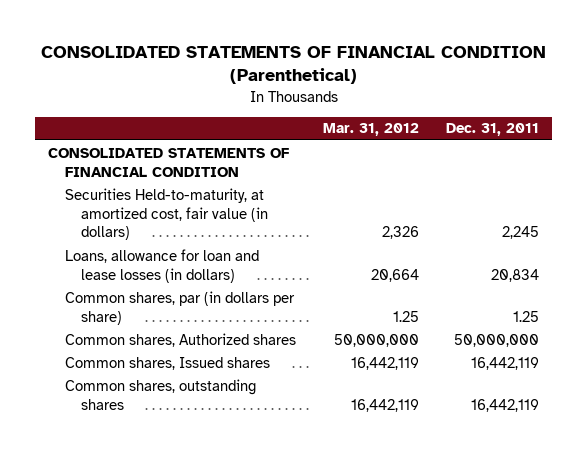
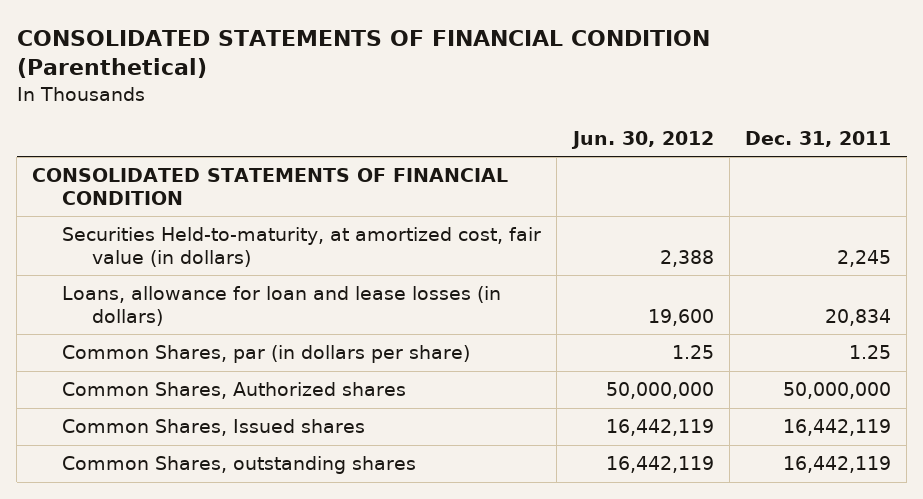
[322,123,419,137] Mar. 31, 2012 -> none
none -> [570,130,714,149] Jun. 30, 2012
[64,290,295,325] Common shares, par (in dollars per share) -> [62,345,471,364] Common Shares, par (in dollars per share)
[64,332,296,347] Common shares, Authorized shares -> [62,382,407,400] Common Shares, Authorized shares
[64,356,270,370] Common shares, Issued shares -> [62,419,366,437] Common Shares, Issued shares
[64,378,256,410] Common shares, outstanding shares -> [62,456,417,475] Common Shares, outstanding shares

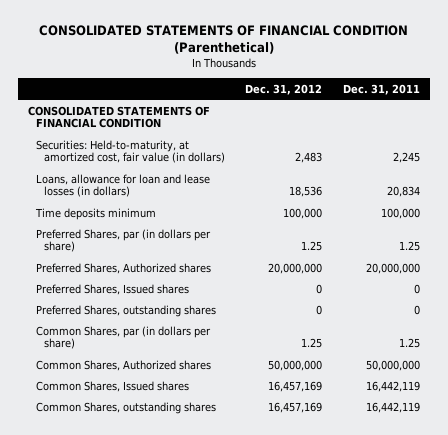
[570,130,714,149] Jun. 30, 2012 -> none
none -> [245,83,323,95] Dec. 31, 2012
[62,227,542,267] Securities Held-to-maturity, at amortized cost, fair value (in dollars) -> [35,139,225,164] Securities: Held-to-maturity, at amortized cost, fair value (in dollars)
none -> [34,207,156,220] Time deposits minimum
none -> [35,228,211,253] Preferred Shares, par (in dollars per share)
none -> [35,262,211,274] Preferred Shares, Authorized shares
none -> [35,283,189,295] Preferred Shares, Issued shares
none -> [35,304,216,317] Preferred Shares, outstanding shares

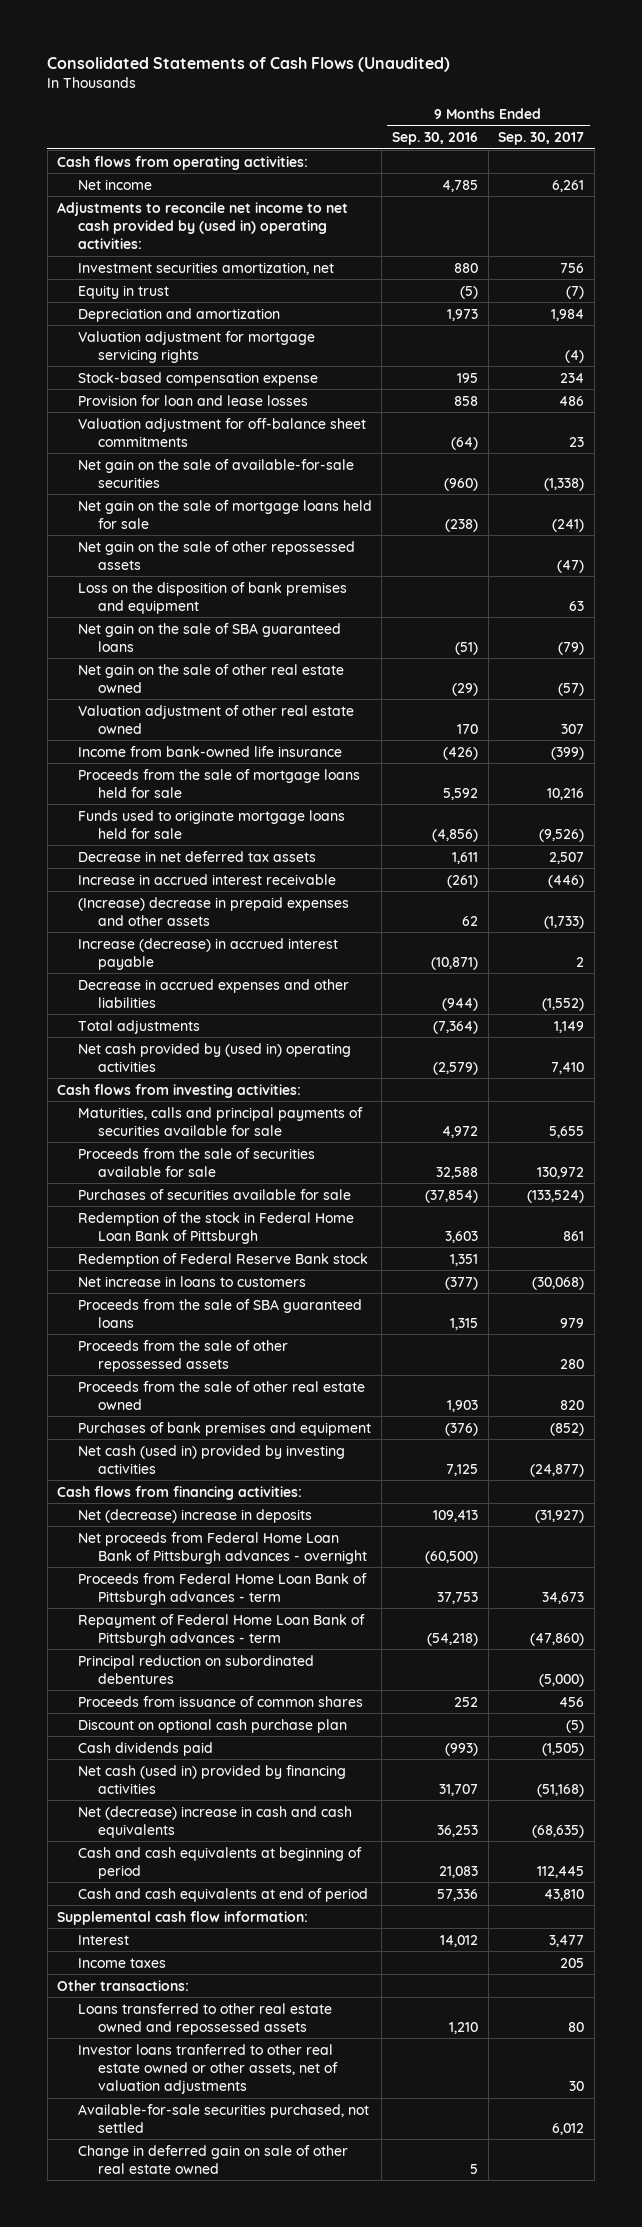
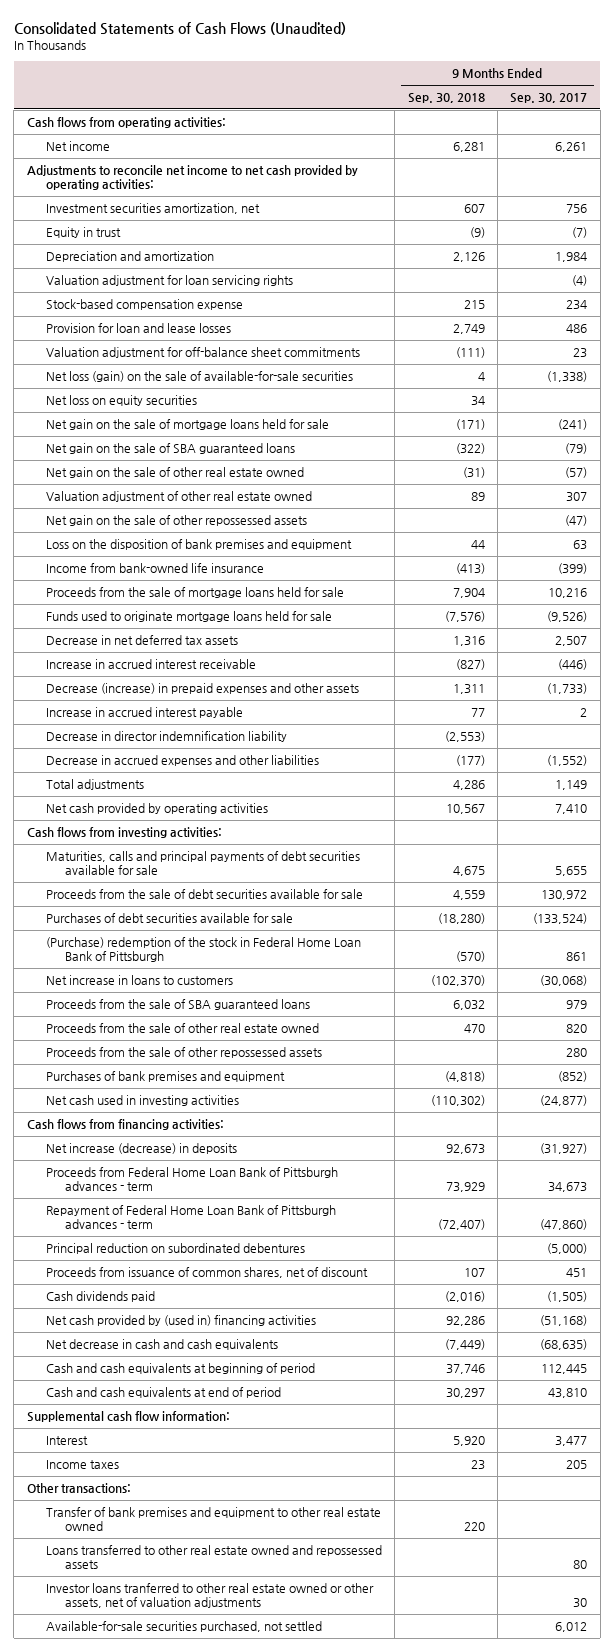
[392,131,479,145] Sep. 30, 2016 -> none
none -> [407,93,485,104] Sep. 30, 2018
[57,201,349,250] Adjustments to reconcile net income to net cash provided by (used in) operating activities: -> [26,165,358,191] Adjustments to reconcile net income to net cash provided by operating activities:
[77,330,315,363] Valuation adjustment for mortgage servicing rights -> [45,275,293,287] Valuation adjustment for loan servicing rights
[77,458,354,488] Net gain on the sale of available-for-sale securities -> [45,371,353,383] Net loss (gain) on the sale of available-for-sale securities
none -> [45,395,197,407] Net loss on equity securities
[77,540,355,570] Net gain on the sale of other repossessed assets -> [45,515,307,527] Net gain on the sale of other repossessed assets
[77,581,347,614] Loss on the disposition of bank premises and equipment -> [45,539,352,551] Loss on the disposition of bank premises and equipment
[77,896,349,926] (Increase) decrease in prepaid expenses and other assets -> [45,683,359,695] Decrease (increase) in prepaid expenses and other assets
[77,937,338,970] Increase (decrease) in accrued interest payable -> [45,707,243,719] Increase in accrued interest payable
none -> [45,731,287,743] Decrease in director indemnification liability
[77,1042,351,1072] Net cash provided by (used in) operating activities -> [45,803,268,815] Net cash provided by operating activities
[77,1252,368,1267] Redemption of Federal Reserve Bank stock -> none
[77,1106,363,1136] Maturities, calls and principal payments of securities available for sale -> [45,851,360,876] Maturities, calls and principal payments of debt securities available for sale
[77,1147,315,1177] Proceeds from the sale of securities available for sale -> [45,889,363,900] Proceeds from the sale of debt securities available for sale
[77,1188,351,1200] Purchases of securities available for sale -> [45,913,293,924] Purchases of debt securities available for sale
[77,1211,354,1244] Redemption of the stock in Federal Home Loan Bank of Pittsburgh -> [45,937,361,963] (Purchase) redemption of the stock in Federal Home Loan Bank of Pittsburgh
[77,1339,288,1372] Proceeds from the sale of other repossessed assets -> [45,1047,322,1059] Proceeds from the sale of other repossessed assets
[77,1444,345,1474] Net cash (used in) provided by investing activities -> [45,1095,239,1107] Net cash used in investing activities
[77,1531,367,1564] Net proceeds from Federal Home Loan Bank of Pittsburgh advances - overnight -> none
[77,1508,312,1523] Net (decrease) increase in deposits -> [45,1143,237,1155] Net increase (decrease) in deposits
[77,1718,347,1733] Discount on optional cash purchase plan -> none
[77,1695,363,1707] Proceeds from issuance of common shares -> [45,1267,368,1279] Proceeds from issuance of common shares, net of discount
[559,1696,585,1707] 456 -> [566,1268,588,1278] 451
[77,1764,346,1794] Net cash (used in) provided by financing activities -> [45,1315,316,1327] Net cash provided by (used in) financing activities
[77,1805,352,1838] Net (decrease) increase in cash and cash equivalents -> [45,1339,278,1351] Net decrease in cash and cash equivalents
none -> [45,1507,381,1532] Transfer of bank premises and equipment to other real estate owned
[77,2144,348,2174] Change in deferred gain on sale of other real estate owned -> none

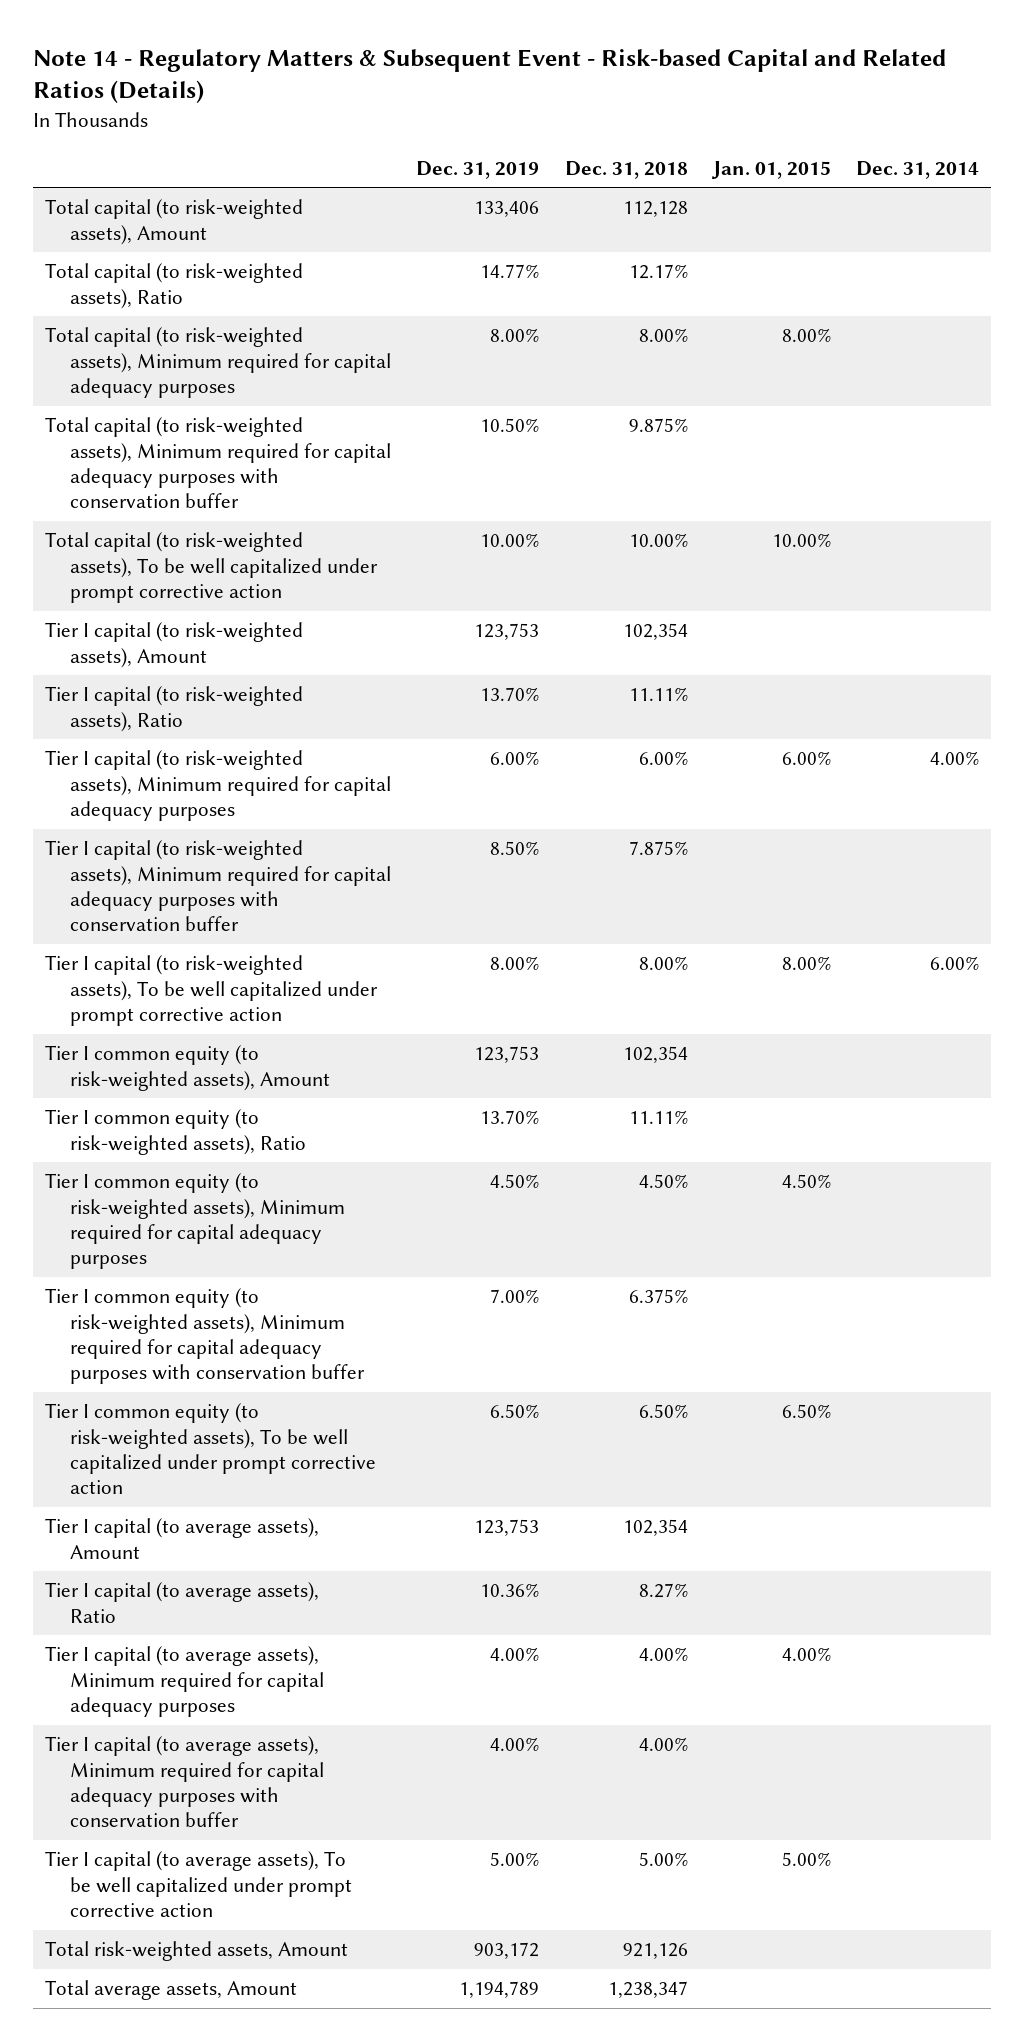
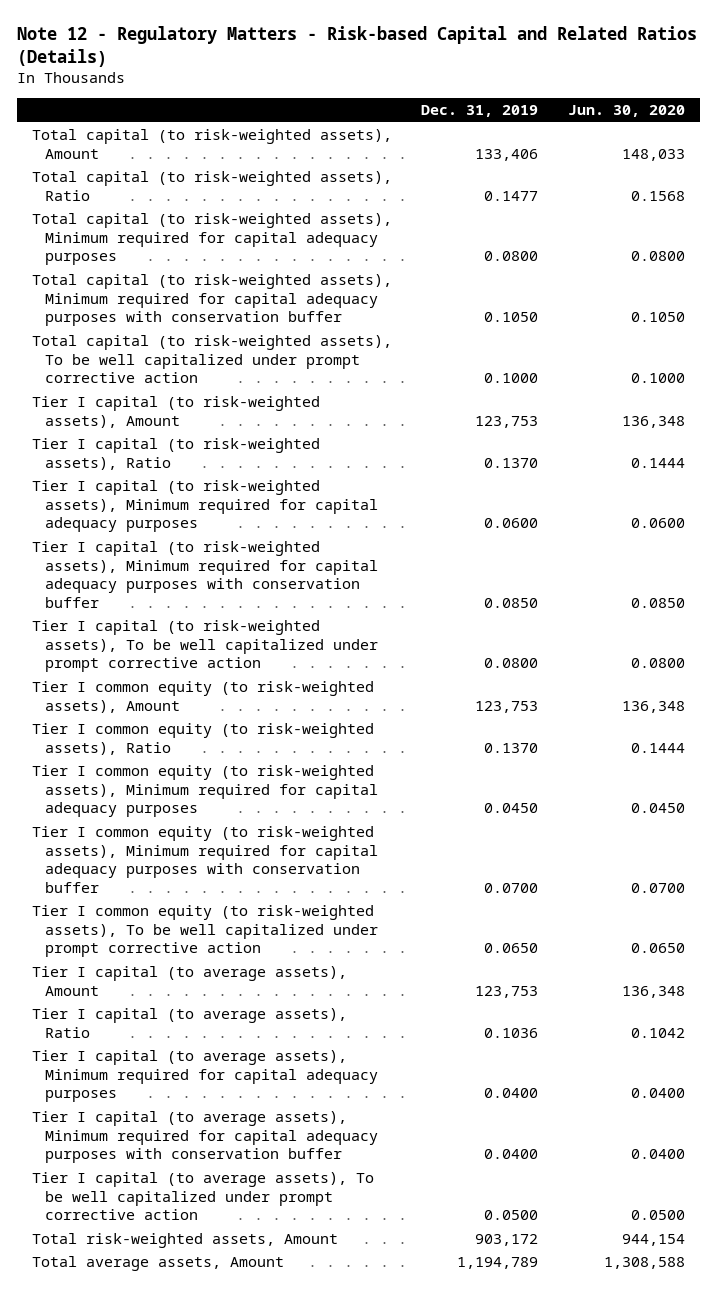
[32,48,946,104] Note 14 - Regulatory Matters & Subsequent Event - Risk-based Capital and Related Ratios (Details) -> [16,26,697,68] Note 12 - Regulatory Matters - Risk-based Capital and Related Ratios (Details)
[564,160,688,179] Dec. 31, 2018 -> none
[710,160,831,179] Jan. 01, 2015 -> none
[855,160,979,179] Dec. 31, 2014 -> none
none -> [568,105,686,118] Jun. 30, 2020
[480,264,540,279] 14.77% -> [484,190,539,201] 0.1477
[490,328,540,343] 8.00% -> [484,251,539,262] 0.0800
[480,418,540,433] 10.50% -> [484,312,539,323] 0.1050
[480,533,540,548] 10.00% -> [484,373,539,384] 0.1000
[480,687,540,702] 13.70% -> [484,457,539,468] 0.1370
[490,751,540,766] 6.00% -> [484,518,539,529] 0.0600
[490,841,540,856] 8.50% -> [484,597,539,608] 0.0850
[490,956,540,971] 8.00% -> [484,658,539,669] 0.0800
[480,1110,540,1125] 13.70% -> [484,742,539,753] 0.1370
[490,1174,540,1189] 4.50% -> [484,803,539,814] 0.0450
[490,1289,540,1304] 7.00% -> [484,882,539,893] 0.0700
[490,1404,540,1419] 6.50% -> [484,943,539,954] 0.0650
[480,1583,540,1598] 10.36% -> [484,1027,539,1038] 0.1036
[490,1647,540,1662] 4.00% -> [484,1088,539,1099] 0.0400
[490,1737,540,1752] 4.00% -> [484,1149,539,1160] 0.0400
[490,1852,540,1867] 5.00% -> [484,1210,539,1221] 0.0500

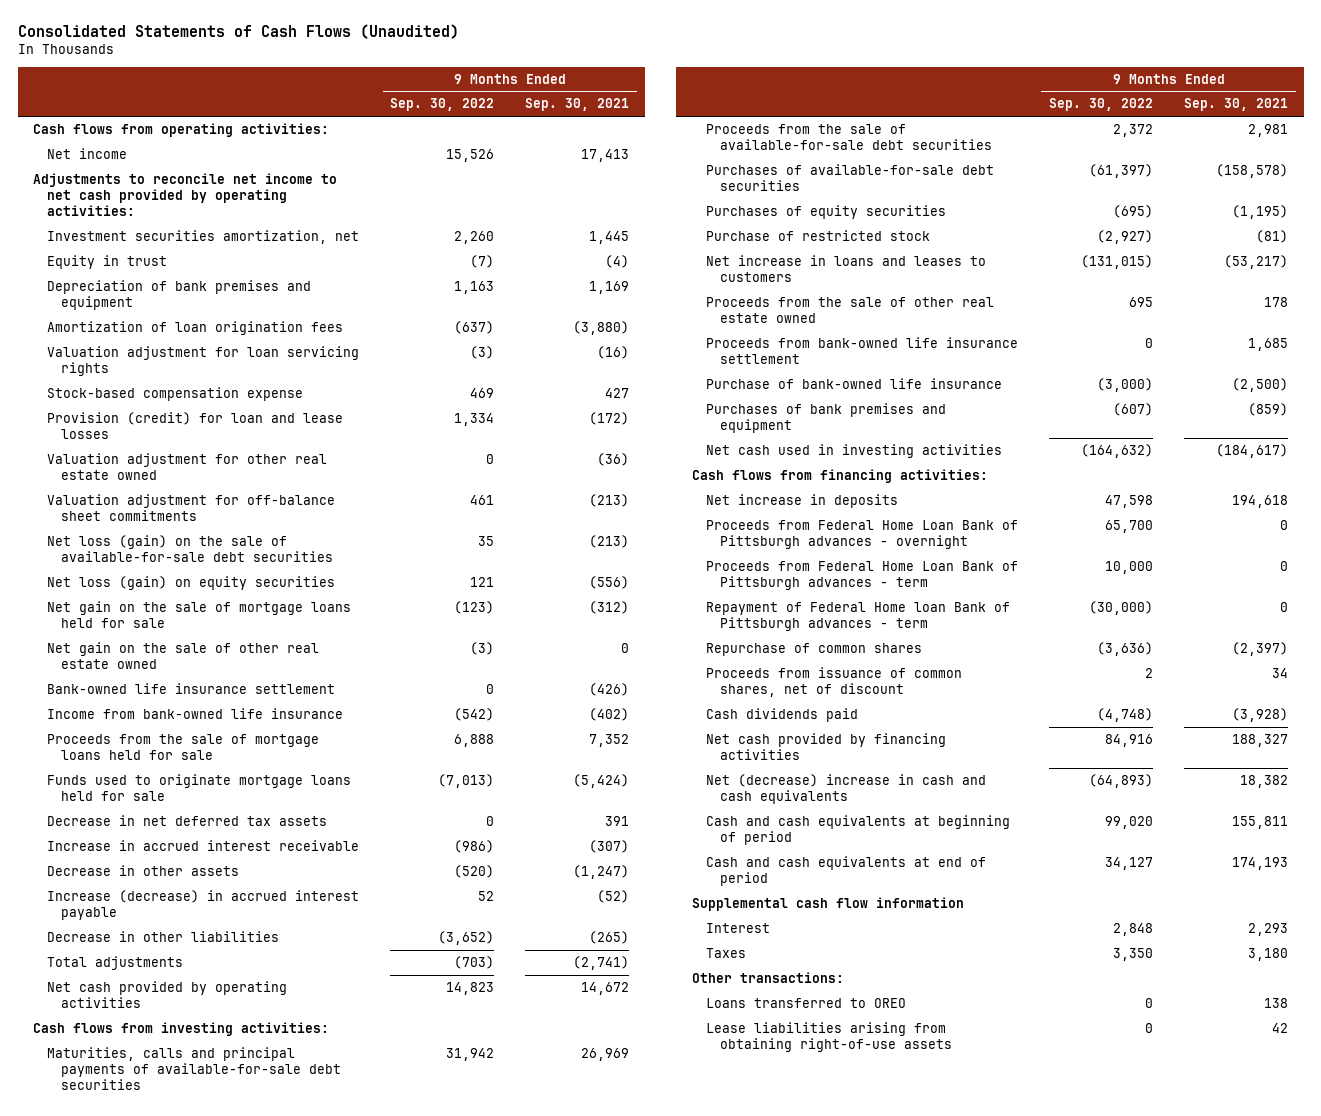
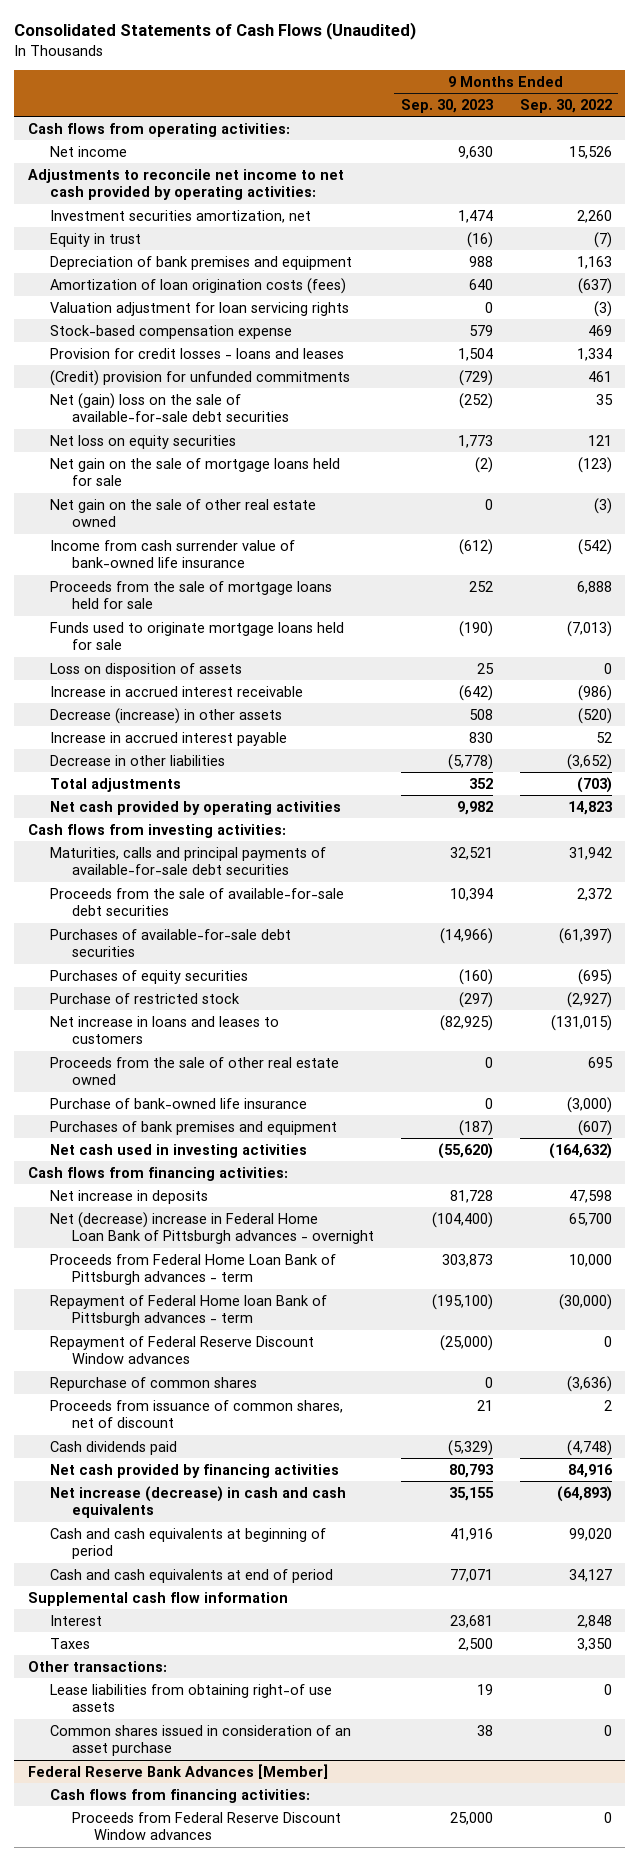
[525,98,630,112] Sep. 30, 2021 -> none
none -> [400,98,493,113] Sep. 30, 2023
[47,321,344,336] Amortization of loan origination fees -> [49,277,346,294] Amortization of loan origination costs (fees)
[47,453,328,481] Valuation adjustment for other real estate owned -> none
[47,412,344,440] Provision (credit) for loan and lease losses -> [49,347,344,359] Provision for credit losses - loans and leases
[47,494,336,522] Valuation adjustment for off-balance sheet commitments -> [49,369,350,386] (Credit) provision for unfunded commitments
[47,535,334,563] Net loss (gain) on the sale of available-for-sale debt securities -> [49,392,289,423] Net (gain) loss on the sale of available-for-sale debt securities
[47,576,336,591] Net loss (gain) on equity securities -> [49,434,236,449] Net loss on equity securities
[47,683,336,695] Bank-owned life insurance settlement -> none
[47,708,344,720] Income from bank-owned life insurance -> [49,539,295,569] Income from cash surrender value of bank-owned life insurance
[47,815,328,827] Decrease in net deferred tax assets -> none
none -> [49,662,242,677] Loss on disposition of assets
[47,865,240,877] Decrease in other assets -> [49,707,282,724] Decrease (increase) in other assets
[47,890,360,921] Increase (decrease) in accrued interest payable -> [49,731,287,746] Increase in accrued interest payable
[705,337,1018,365] Proceeds from bank-owned life insurance settlement -> none
[705,520,1018,550] Proceeds from Federal Home Loan Bank of Pittsburgh advances - overnight -> [49,1211,374,1245] Net (decrease) increase in Federal Home Loan Bank of Pittsburgh advances - overnight
none -> [49,1335,314,1365] Repayment of Federal Reserve Discount Window advances
[705,774,986,805] Net (decrease) increase in cash and cash equivalents -> [49,1485,346,1519] Net increase (decrease) in cash and cash equivalents
[705,998,906,1009] Loans transferred to OREO -> none
[705,1022,953,1053] Lease liabilities arising from obtaining right-of-use assets -> [49,1683,332,1713] Lease liabilities from obtaining right-of use assets
none -> [49,1724,351,1757] Common shares issued in consideration of an asset purchase
none -> [27,1763,328,1779] Federal Reserve Bank Advances [Member]
none -> [49,1788,310,1803] Cash flows from financing activities:
none -> [71,1811,341,1841] Proceeds from Federal Reserve Discount Window advances

